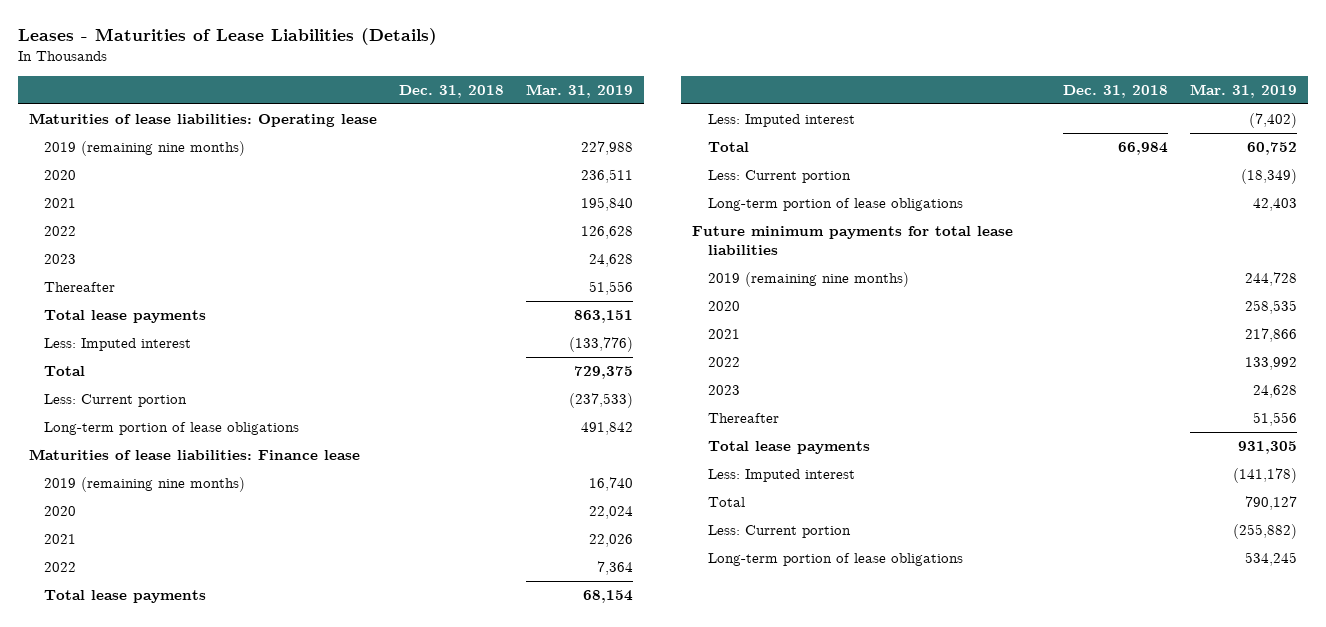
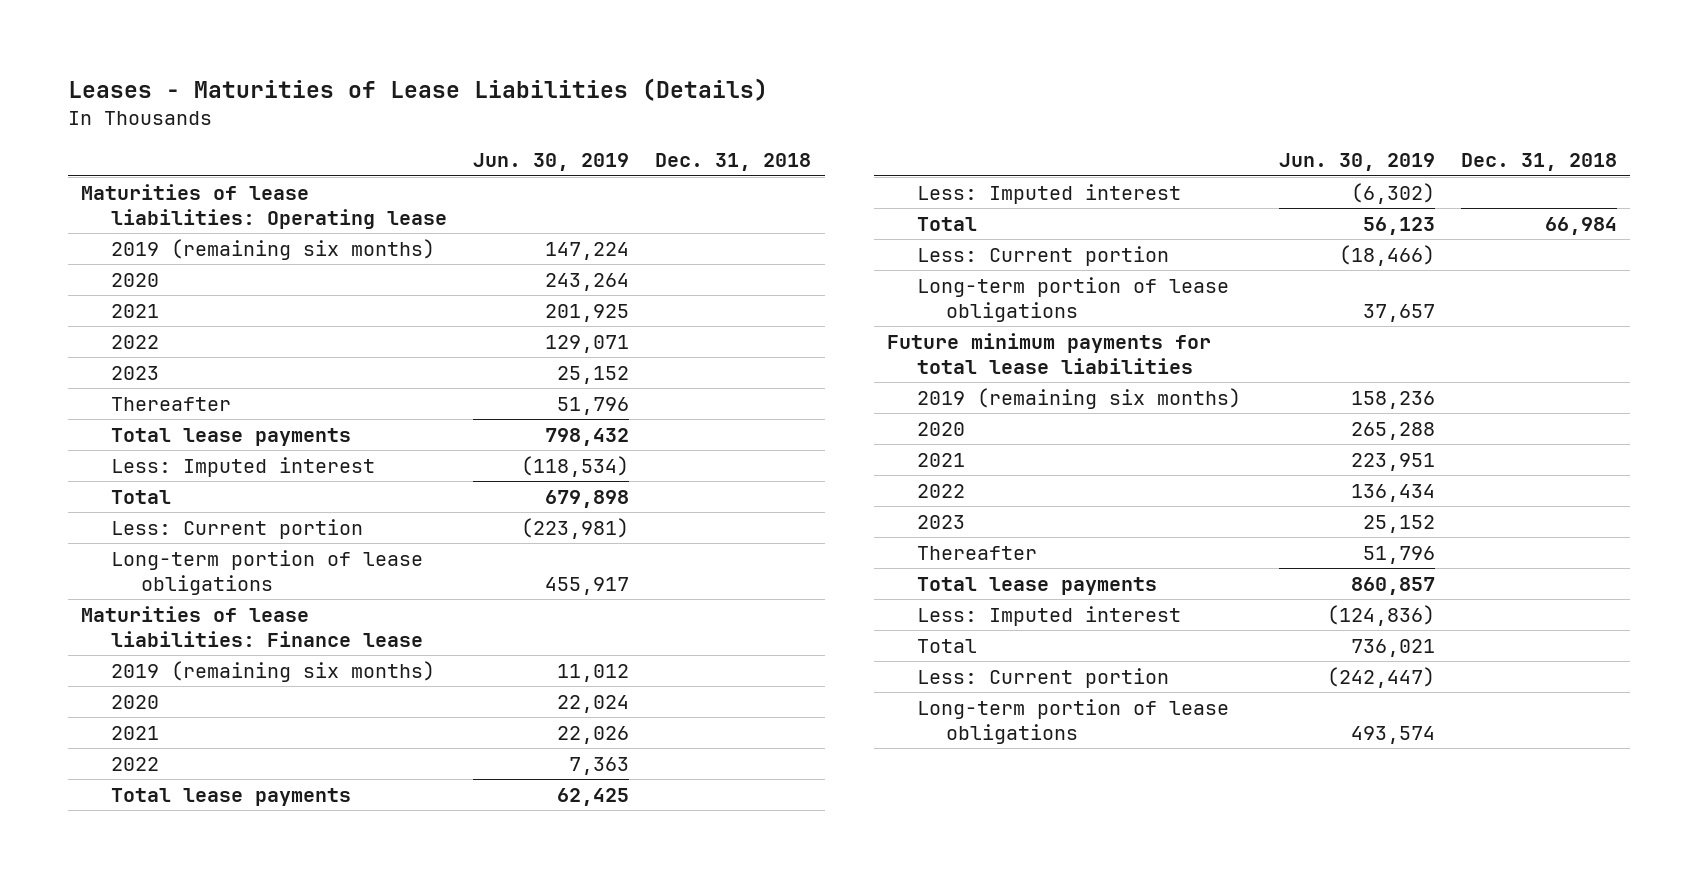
[526,83,634,98] Mar. 31, 2019 -> none
none -> [473,153,630,172] Jun. 30, 2019
[44,141,246,157] 2019 (remaining nine months) -> [110,238,435,260] 2019 (remaining six months)
[44,477,246,493] 2019 (remaining nine months) -> [110,660,435,682] 2019 (remaining six months)
[707,272,909,288] 2019 (remaining nine months) -> [916,387,1241,409] 2019 (remaining six months)

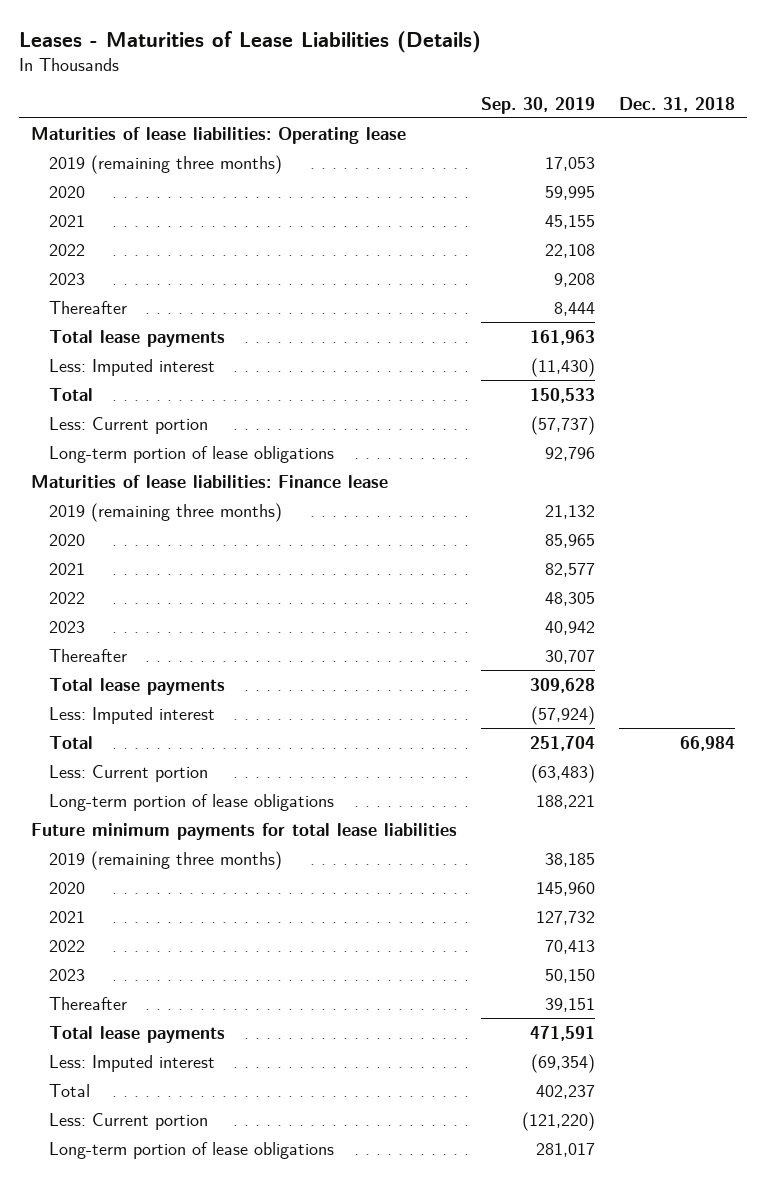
[473,153,630,172] Jun. 30, 2019 -> none
none -> [481,96,596,114] Sep. 30, 2019
[110,238,435,260] 2019 (remaining six months) -> [48,154,282,174] 2019 (remaining three months)
[110,660,435,682] 2019 (remaining six months) -> [48,502,282,522] 2019 (remaining three months)
none -> [48,620,85,633] 2023
none -> [48,648,127,662] Thereafter
[916,387,1241,409] 2019 (remaining six months) -> [48,850,282,870] 2019 (remaining three months)

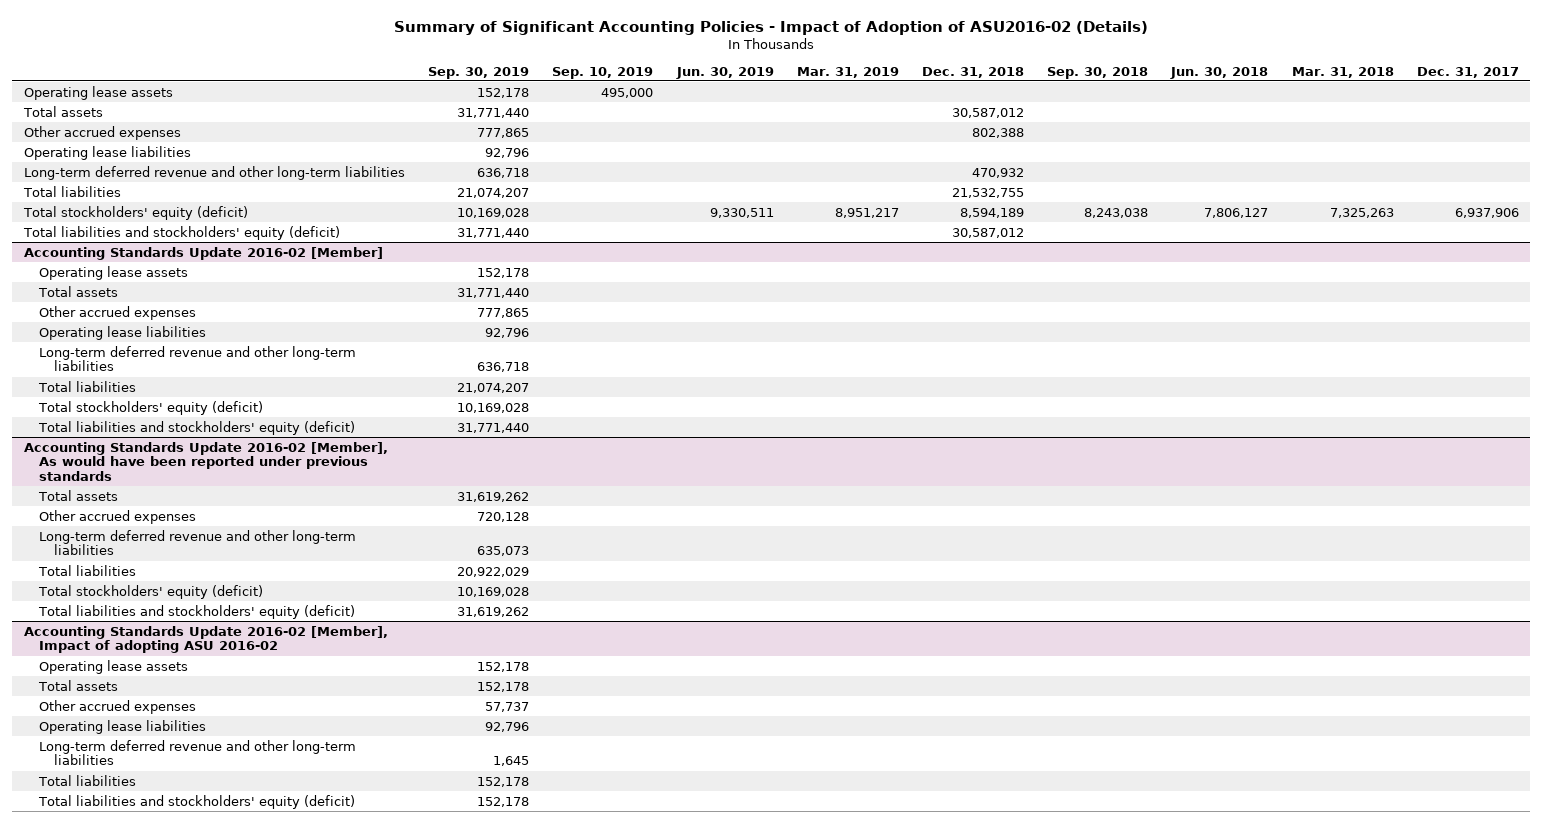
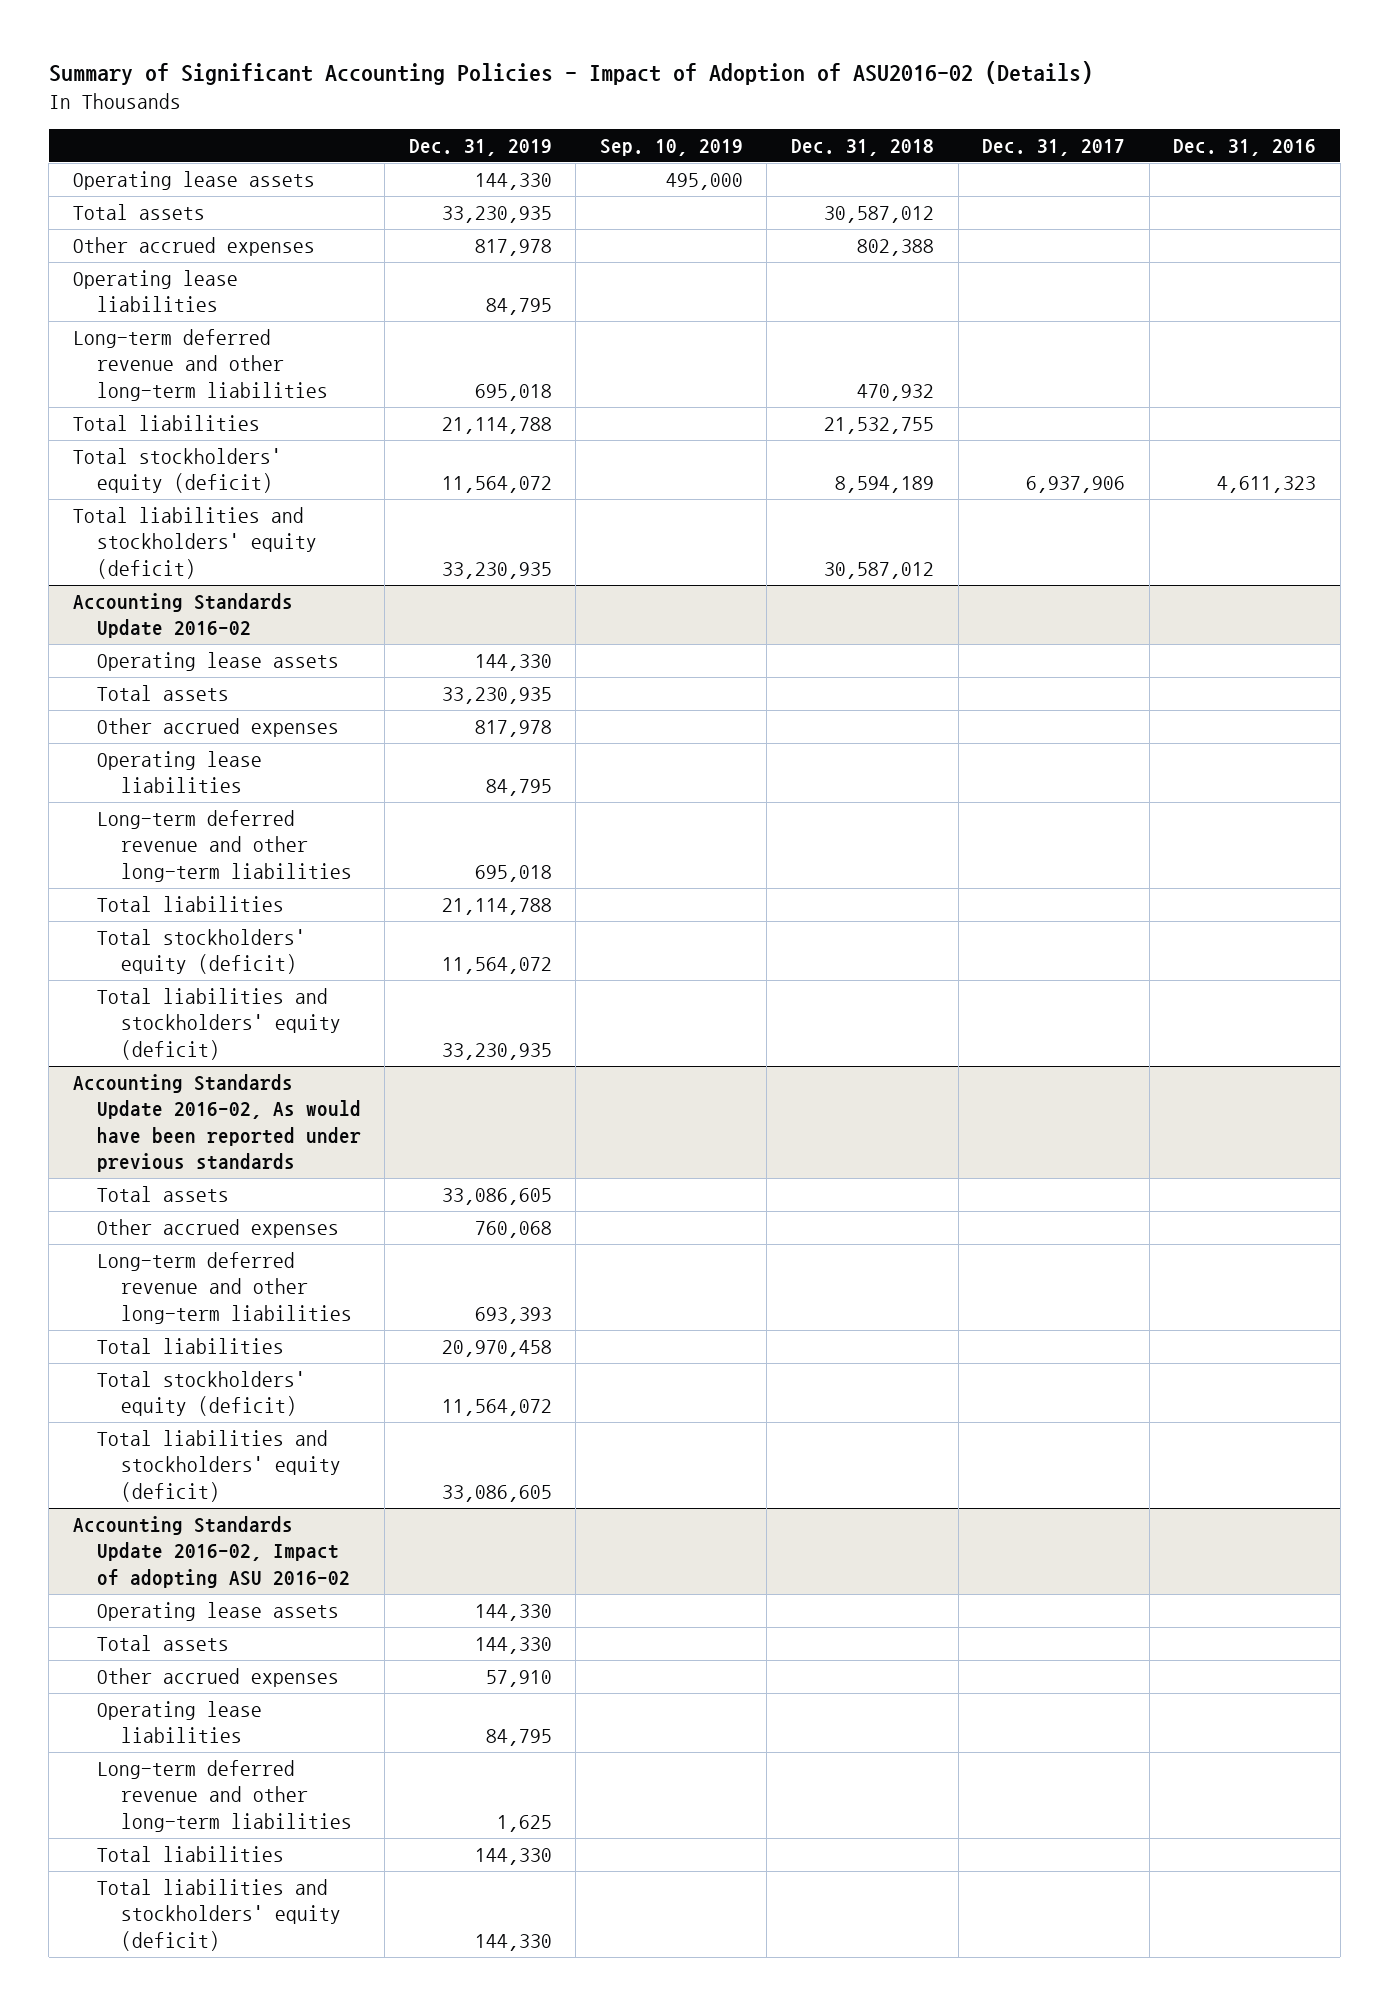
[428,66,530,79] Sep. 30, 2019 -> none
[675,66,774,79] Jun. 30, 2019 -> none
[796,66,899,78] Mar. 31, 2019 -> none
[1047,66,1149,79] Sep. 30, 2018 -> none
[1170,66,1269,79] Jun. 30, 2018 -> none
[1291,66,1394,78] Mar. 31, 2018 -> none
none -> [408,138,552,156] Dec. 31, 2019
none -> [1173,138,1317,156] Dec. 31, 2016
[23,246,383,260] Accounting Standards Update 2016-02 [Member] -> [72,593,293,639] Accounting Standards Update 2016-02
[23,441,388,481] Accounting Standards Update 2016-02 [Member], As would have been reported under previous standards -> [72,1074,361,1172] Accounting Standards Update 2016-02, As would have been reported under previous standards
[23,625,388,654] Accounting Standards Update 2016-02 [Member], Impact of adopting ASU 2016-02 -> [72,1516,350,1588] Accounting Standards Update 2016-02, Impact of adopting ASU 2016-02

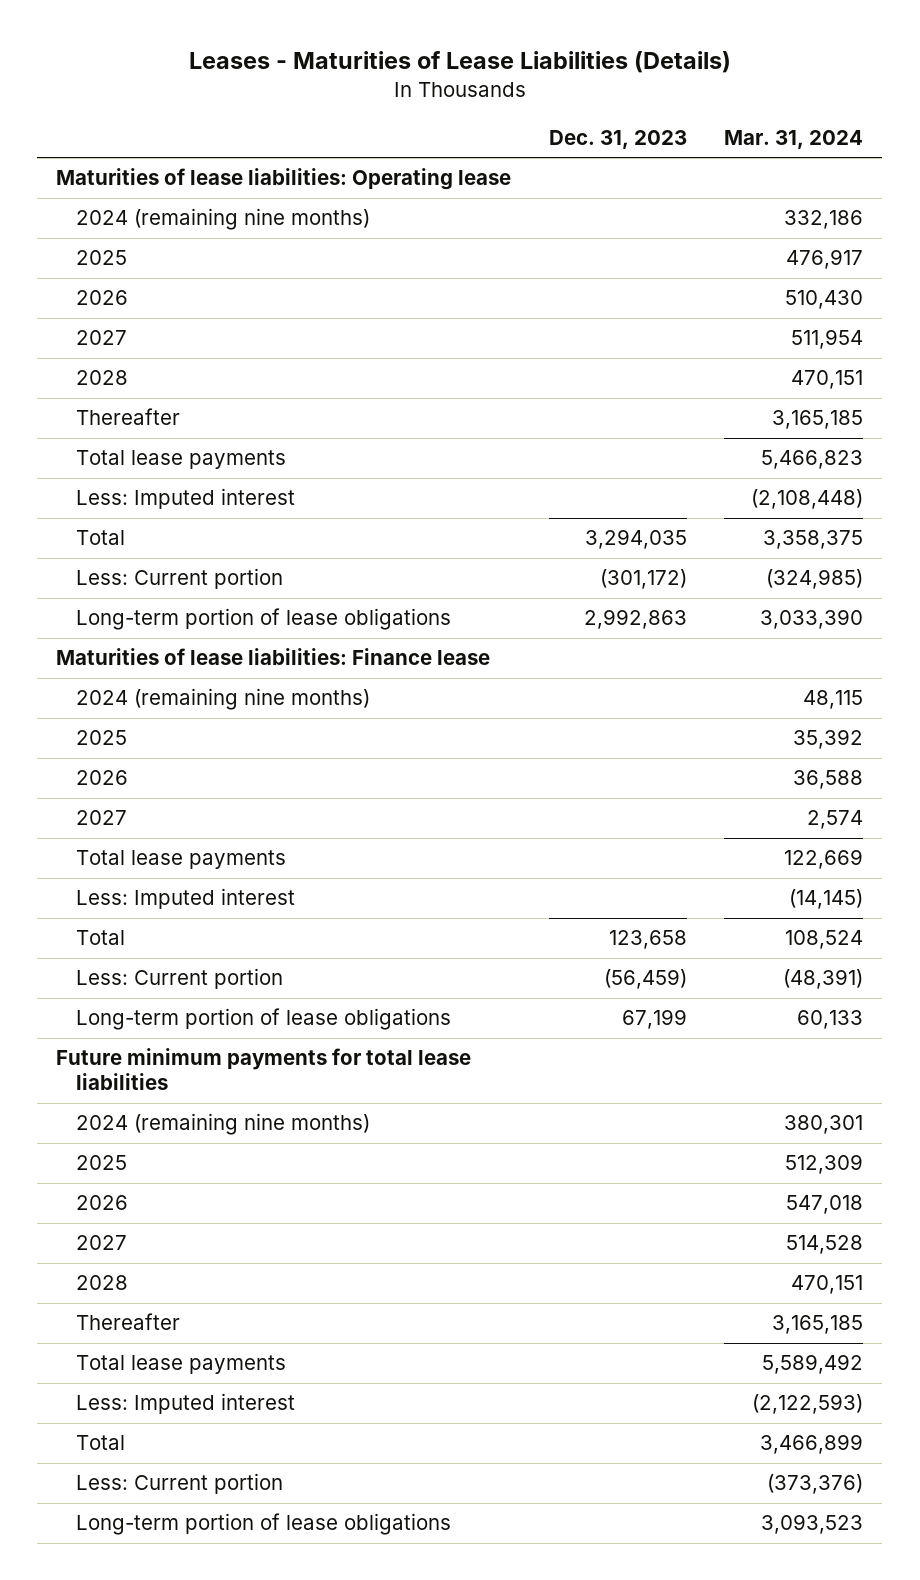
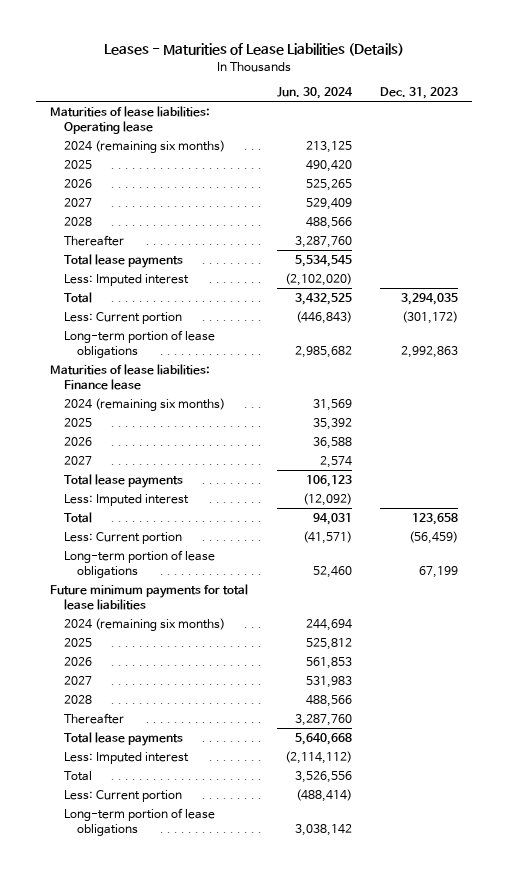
[724,129,864,149] Mar. 31, 2024 -> none
none -> [276,87,353,100] Jun. 30, 2024
[76,208,371,231] 2024 (remaining nine months) -> [63,139,225,153] 2024 (remaining six months)
[76,688,371,711] 2024 (remaining nine months) -> [63,397,225,411] 2024 (remaining six months)
[76,1113,371,1136] 2024 (remaining nine months) -> [63,617,225,631] 2024 (remaining six months)

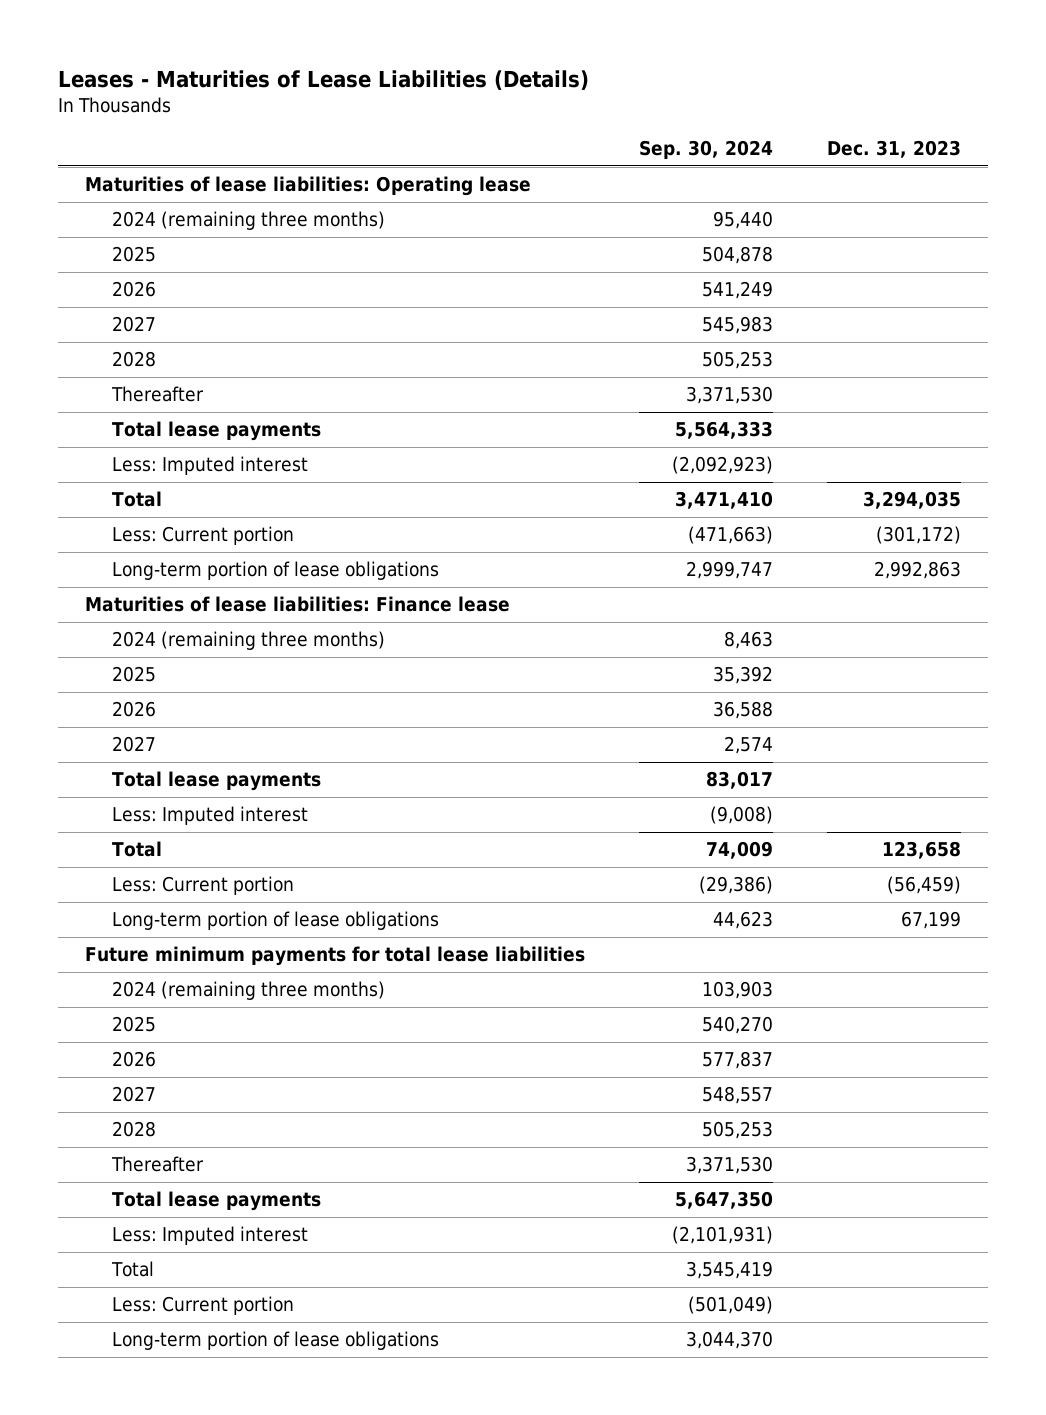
[276,87,353,100] Jun. 30, 2024 -> none
none -> [639,140,774,160] Sep. 30, 2024
[63,139,225,153] 2024 (remaining six months) -> [111,211,385,231] 2024 (remaining three months)
[63,397,225,411] 2024 (remaining six months) -> [111,631,385,651] 2024 (remaining three months)
[63,617,225,631] 2024 (remaining six months) -> [111,981,385,1001] 2024 (remaining three months)

